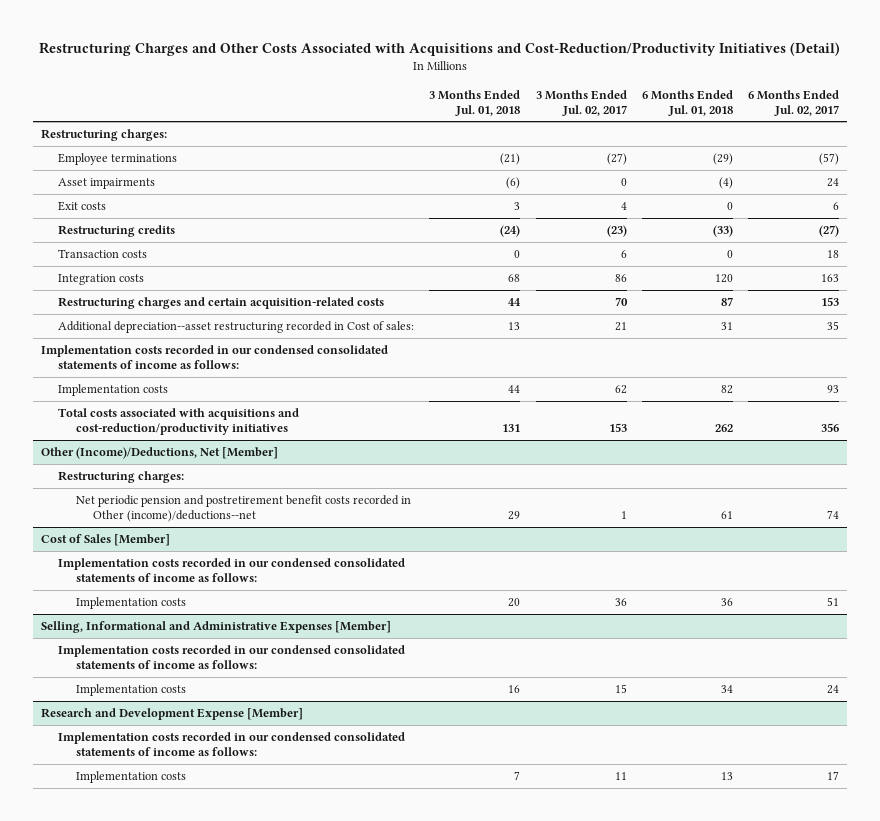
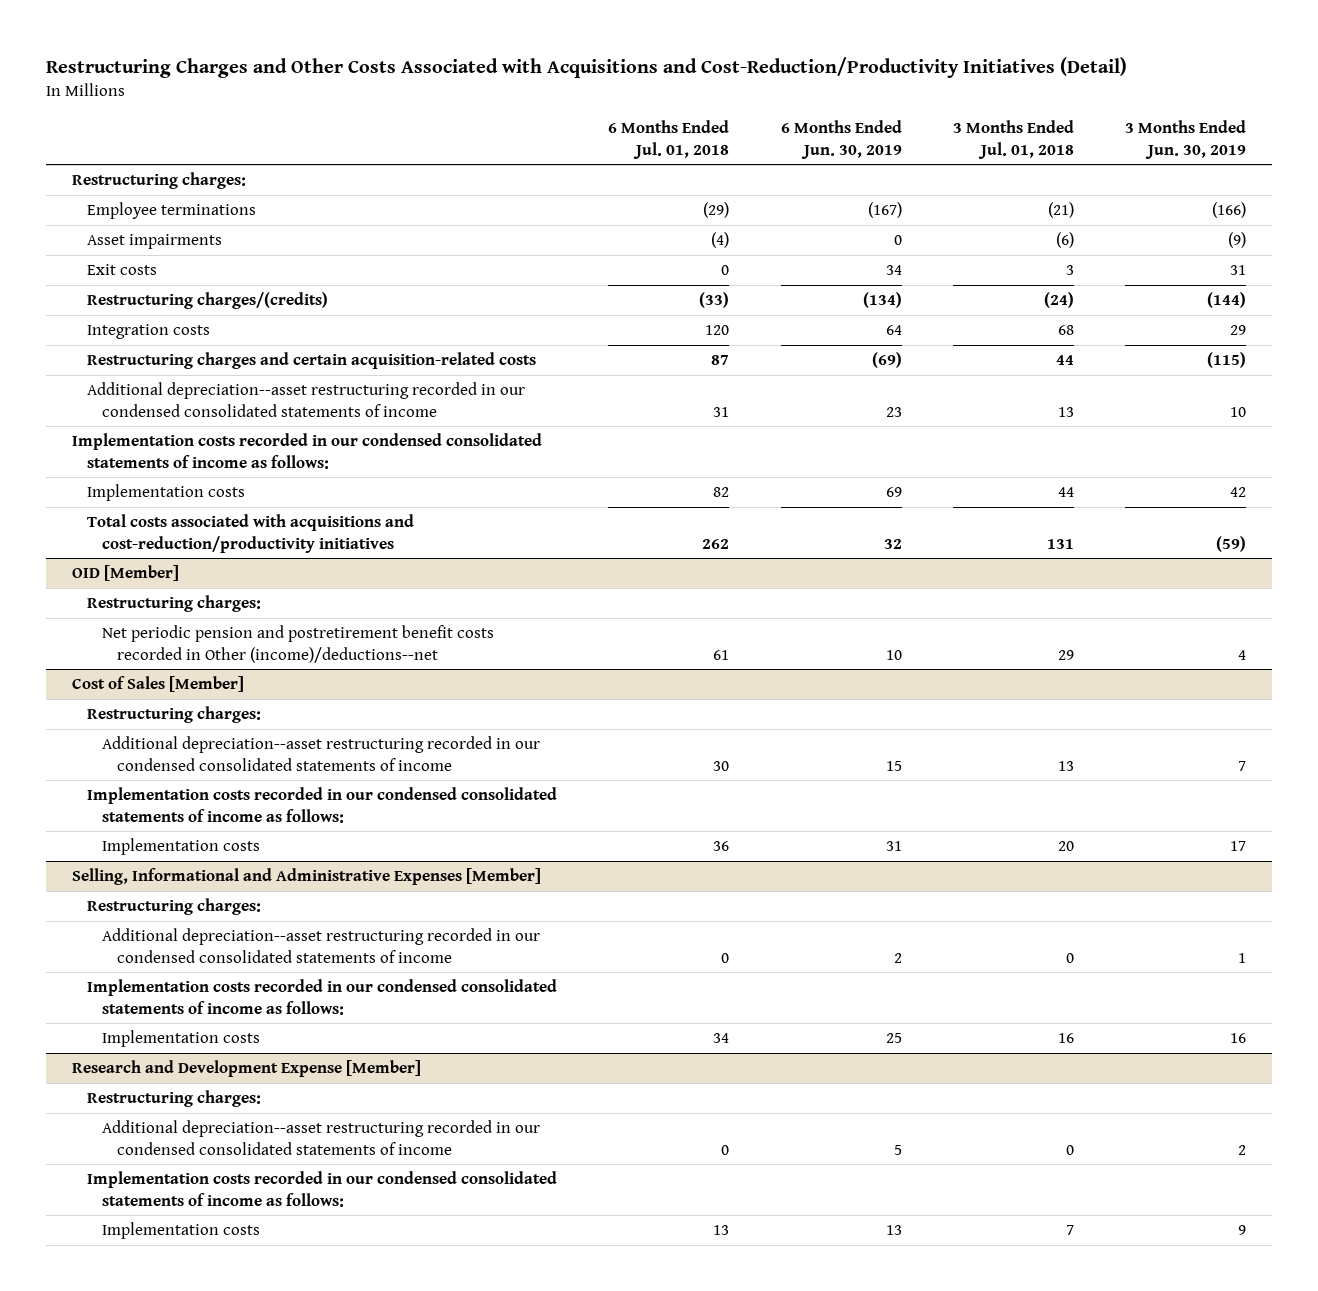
[535,89,627,116] 3 Months Ended Jul. 02, 2017 -> none
[748,89,840,116] 6 Months Ended Jul. 02, 2017 -> none
none -> [780,120,902,159] 6 Months Ended Jun. 30, 2019
none -> [1125,120,1247,159] 3 Months Ended Jun. 30, 2019
[58,249,148,259] Transaction costs -> none
[58,225,176,238] Restructuring credits -> [86,292,328,310] Restructuring charges/(credits)
[58,321,415,334] Additional depreciation--asset restructuring recorded in Cost of sales: -> [86,382,525,417] Additional depreciation--asset restructuring recorded in our condensed consolidated statements of income
[40,447,278,460] Other (Income)/Deductions, Net [Member] -> [71,565,179,582] OID [Member]
none -> [86,706,261,724] Restructuring charges:
none -> [102,736,541,771] Additional depreciation--asset restructuring recorded in our condensed consolidated statements of income
none -> [86,898,261,916] Restructuring charges:
none -> [102,928,541,963] Additional depreciation--asset restructuring recorded in our condensed consolidated statements of income
none -> [86,1090,261,1108] Restructuring charges:
none -> [102,1120,541,1155] Additional depreciation--asset restructuring recorded in our condensed consolidated statements of income

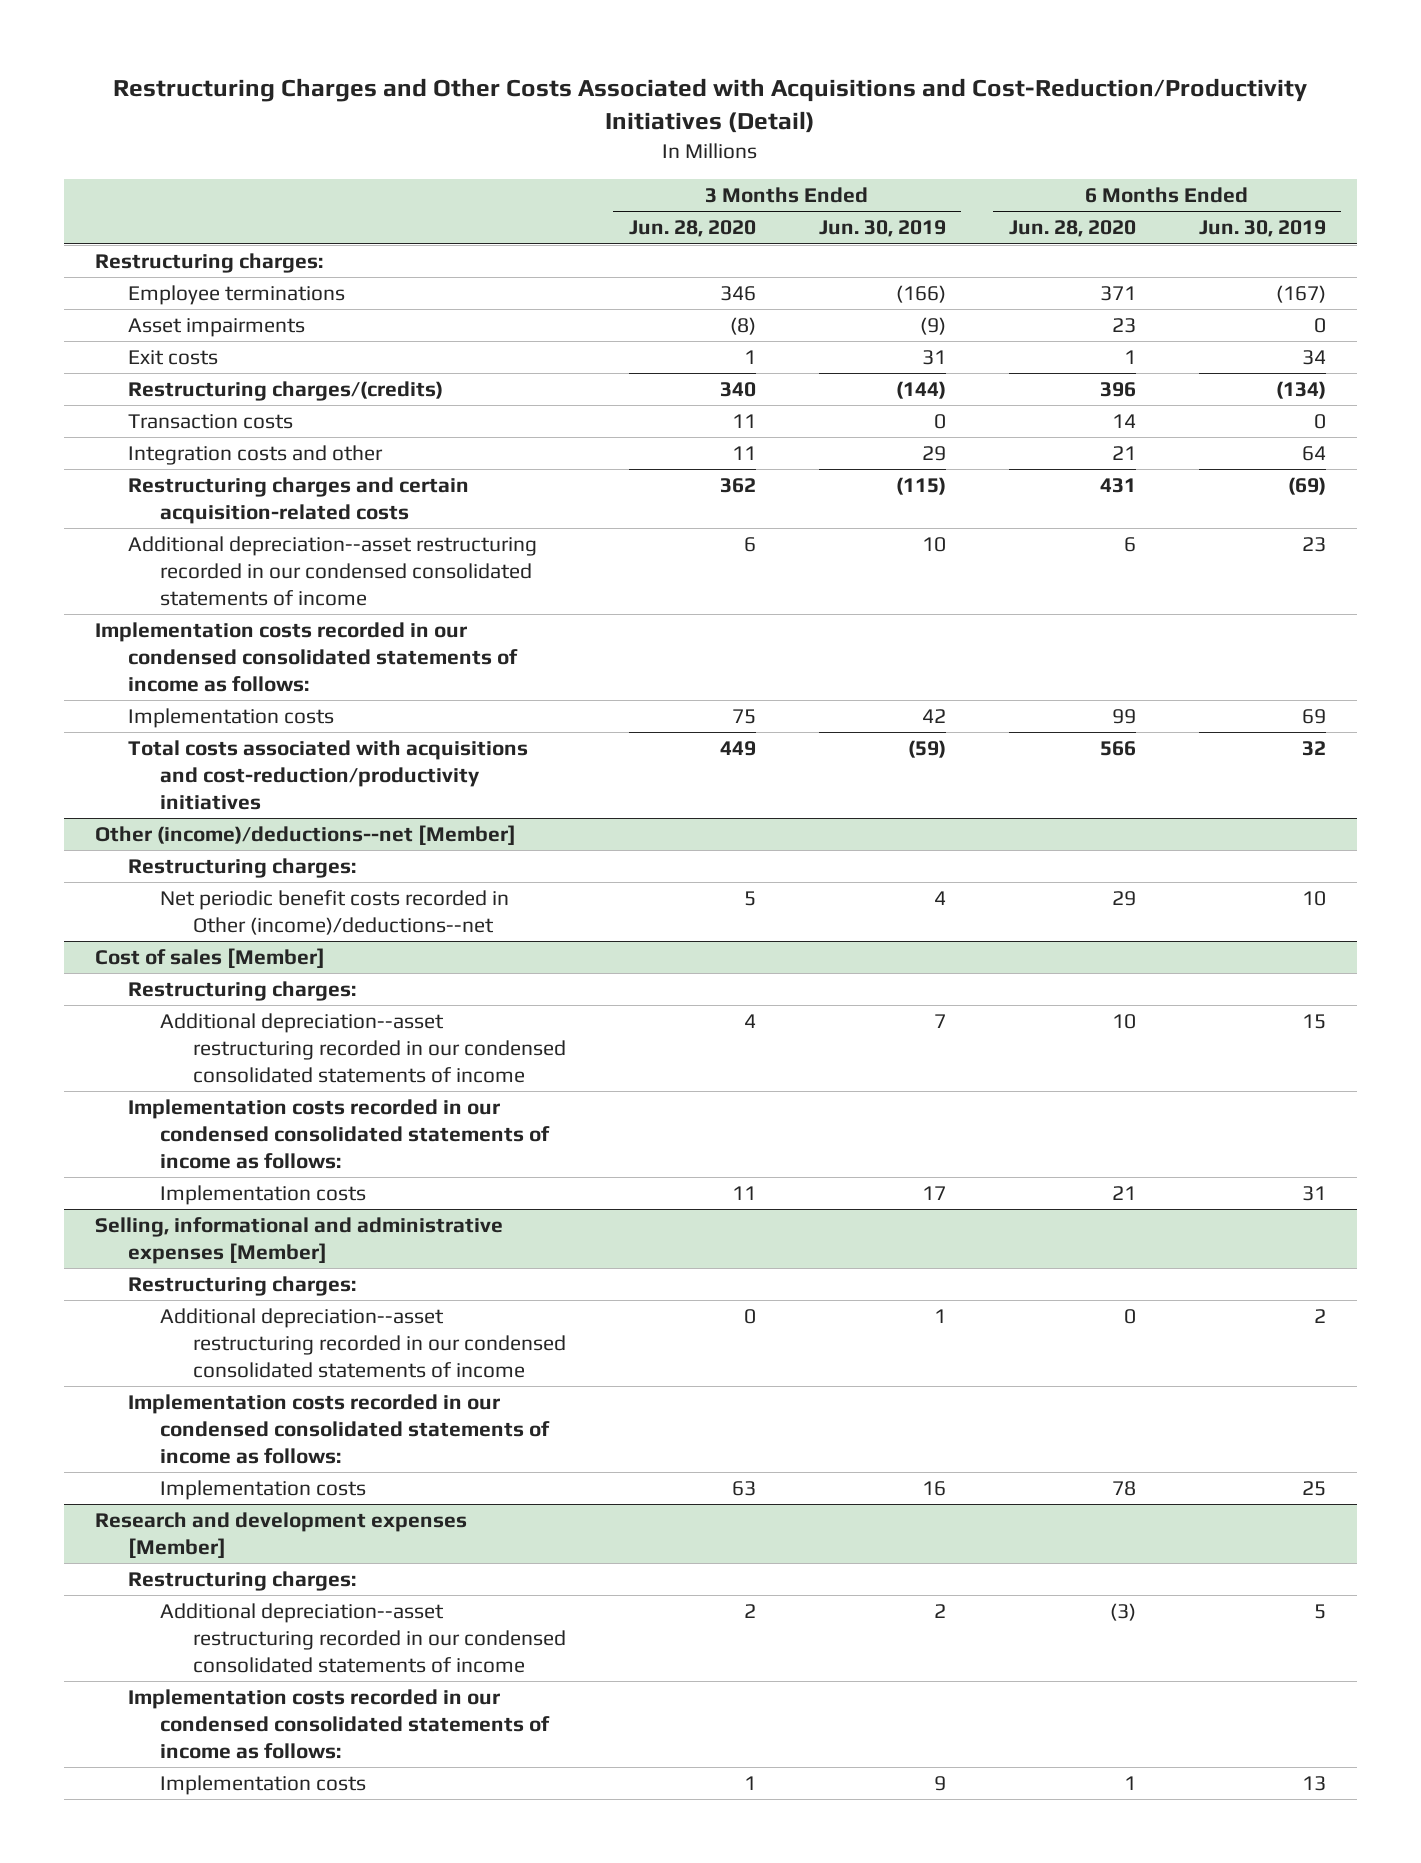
[608,120,730,159] 6 Months Ended Jul. 01, 2018 -> none
[952,120,1074,159] 3 Months Ended Jul. 01, 2018 -> none
none -> [628,220,756,238] Jun. 28, 2020
none -> [1008,220,1136,238] Jun. 28, 2020
none -> [127,414,293,430] Transaction costs
[86,324,210,340] Integration costs -> [127,445,383,466] Integration costs and other
[71,565,179,582] OID [Member] -> [95,825,517,846] Other (income)/deductions--net [Member]
[102,625,495,663] Net periodic pension and postretirement benefit costs recorded in Other (income)/deductions--net -> [160,890,510,935] Net periodic benefit costs recorded in Other (income)/deductions--net
[71,676,244,693] Cost of Sales [Member] -> [95,948,326,969] Cost of sales [Member]
[71,868,541,886] Selling, Informational and Administrative Expenses [Member] -> [95,1217,504,1264] Selling, informational and administrative expenses [Member]
[71,1060,421,1078] Research and Development Expense [Member] -> [95,1512,468,1558] Research and development expenses [Member]

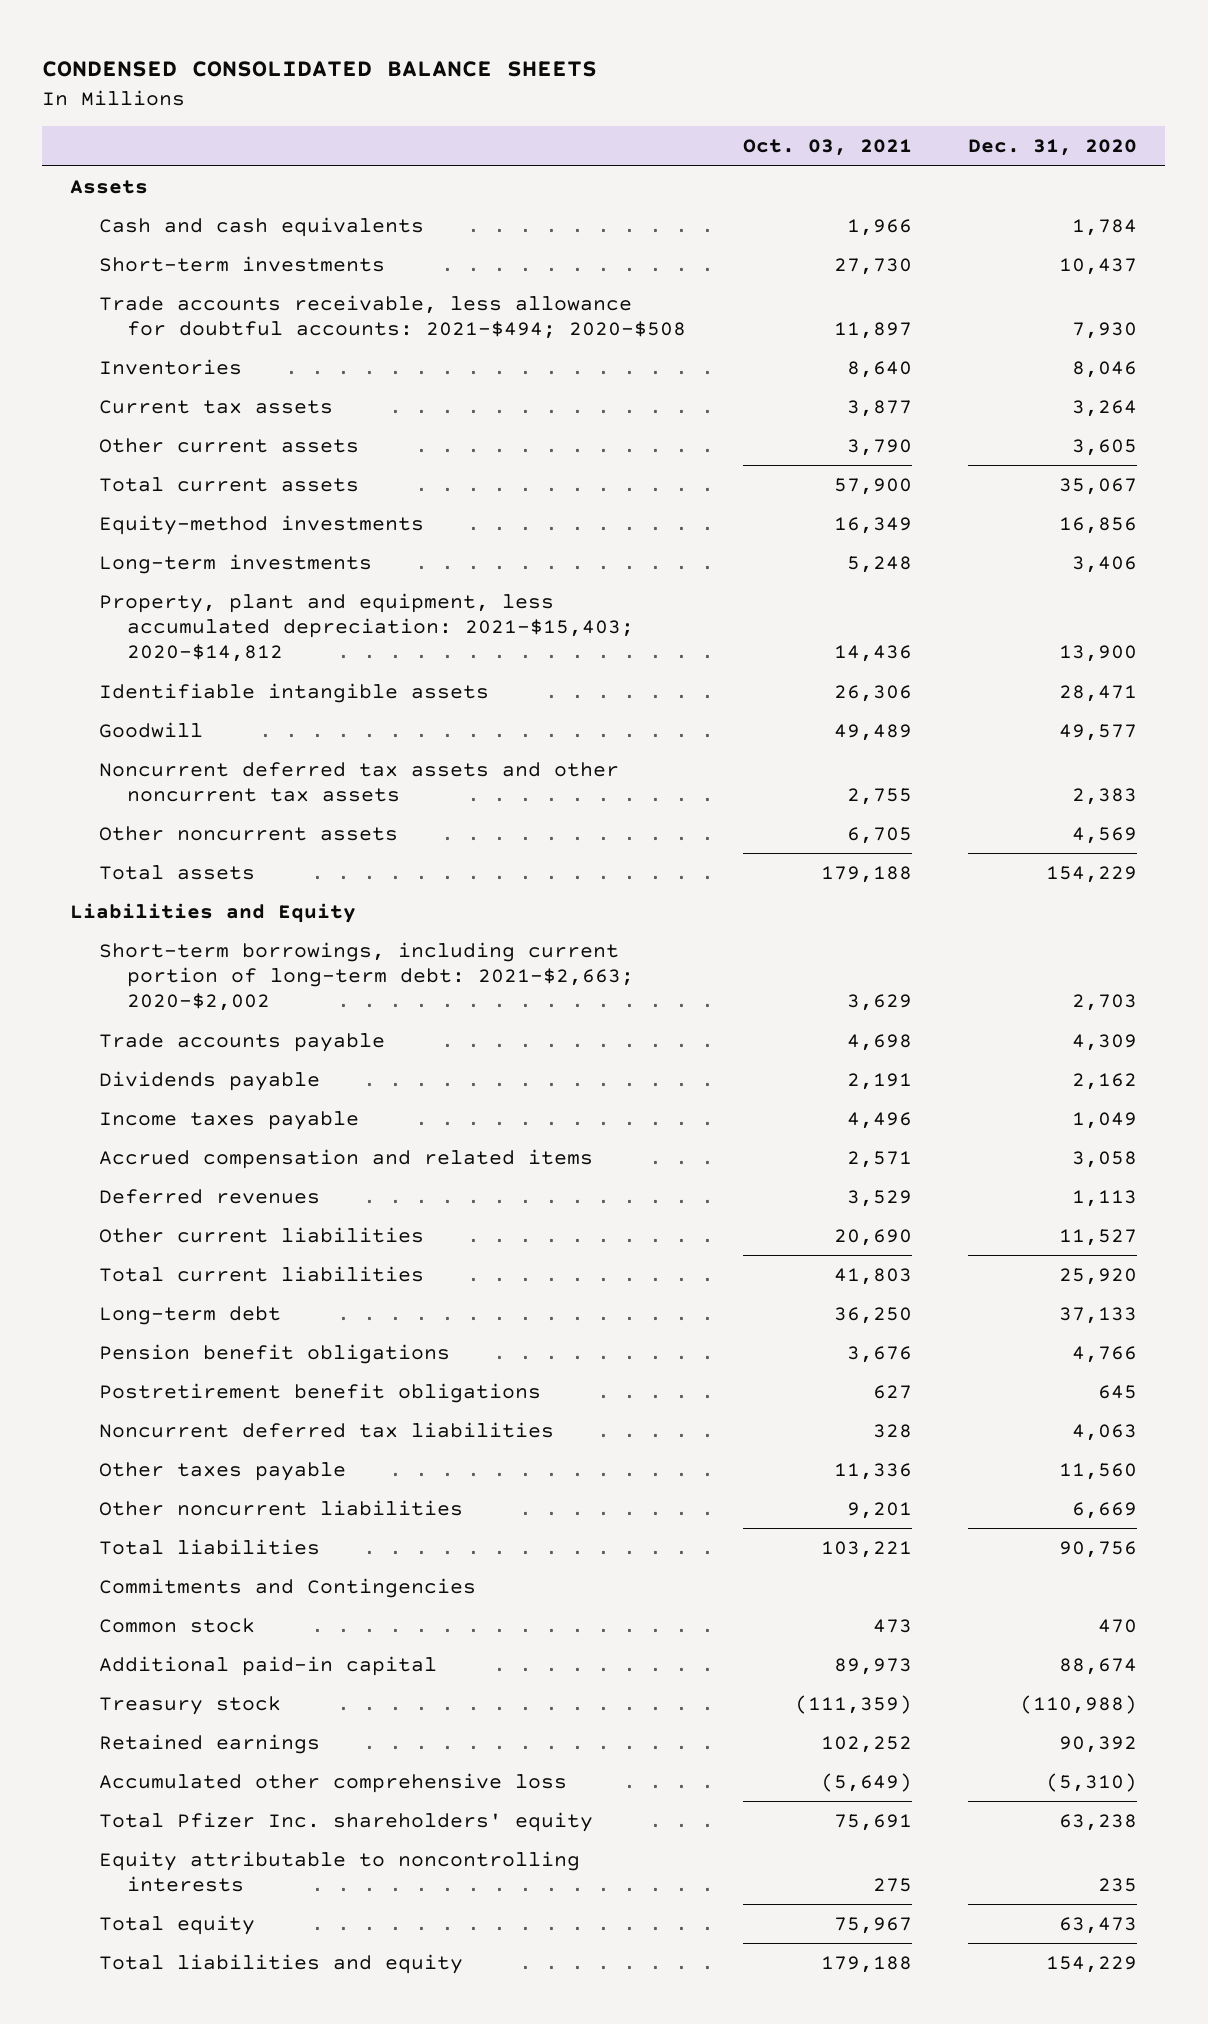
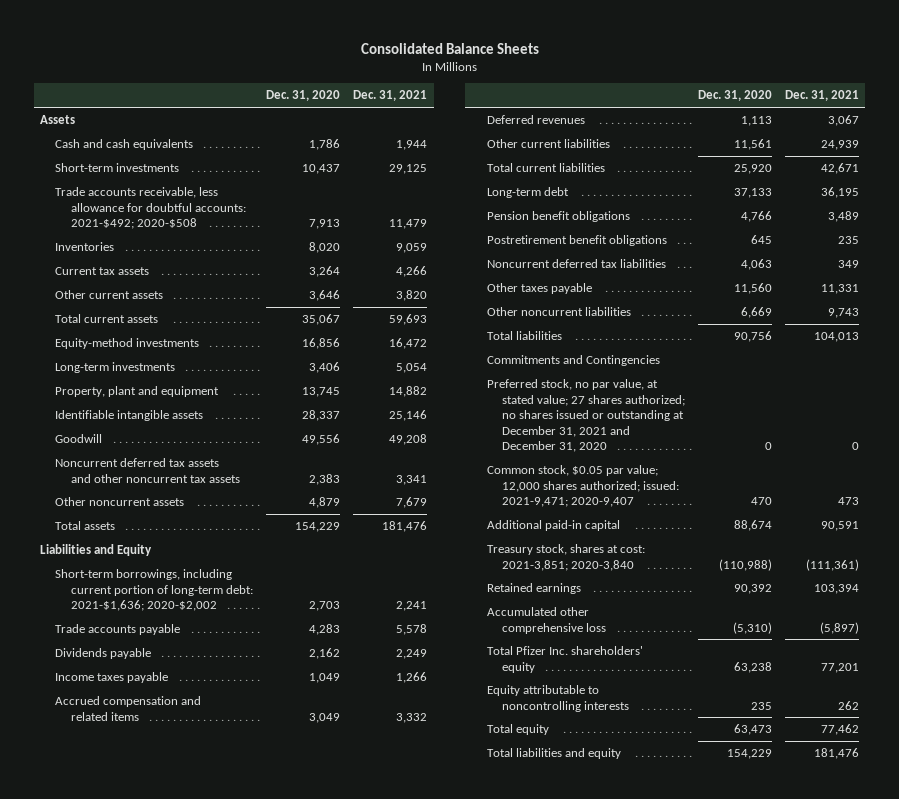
[42,60,598,77] CONDENSED CONSOLIDATED BALANCE SHEETS -> [360,42,539,54] Consolidated Balance Sheets
[742,139,912,157] Oct. 03, 2021 -> none
none -> [353,90,428,102] Dec. 31, 2021
[1072,218,1138,236] 1,784 -> [309,139,341,151] 1,786
[98,294,687,340] Trade accounts receivable, less allowance for doubtful accounts: 2021-$494; 2020-$508 -> [55,187,246,230] Trade accounts receivable, less allowance for doubtful accounts: 2021-$492; 2020-$508
[1072,322,1138,340] 7,930 -> [309,219,341,230] 7,913
[1072,360,1138,378] 8,046 -> [309,242,341,254] 8,020
[1072,438,1138,456] 3,605 -> [309,290,341,302] 3,646
[98,592,635,663] Property, plant and equipment, less accumulated depreciation: 2021-$15,403; 2020-$14,812 -> [55,386,220,398] Property, plant and equipment
[1059,645,1138,663] 13,900 -> [302,387,341,398] 13,745
[1059,684,1138,702] 28,471 -> [302,410,341,422] 28,337
[1059,723,1138,741] 49,577 -> [302,434,341,446] 49,556
[1072,826,1138,844] 4,569 -> [309,497,341,509] 4,879
[98,941,635,1012] Short-term borrowings, including current portion of long-term debt: 2021-$2,663; 2020-$2,002 -> [55,569,253,612] Short-term borrowings, including current portion of long-term debt: 2021-$1,636; 2020-$2,002
[1072,1033,1138,1051] 4,309 -> [309,624,341,636] 4,283
[1072,1150,1138,1168] 3,058 -> [309,712,341,723] 3,049
[1059,1228,1138,1246] 11,527 -> [734,139,773,151] 11,561
none -> [487,379,686,453] Preferred stock, no par value, at stated value; 27 shares authorized; no shares issued or outstanding at December 31, 2021 and December 31, 2020
[98,1617,255,1633] Common stock -> [487,465,680,508] Common stock, $0.05 par value; 12,000 shares authorized; issued: 2021-9,471; 2020-9,407
[98,1695,281,1715] Treasury stock -> [487,544,646,571] Treasury stock, shares at cost: 2021-3,851; 2020-3,840

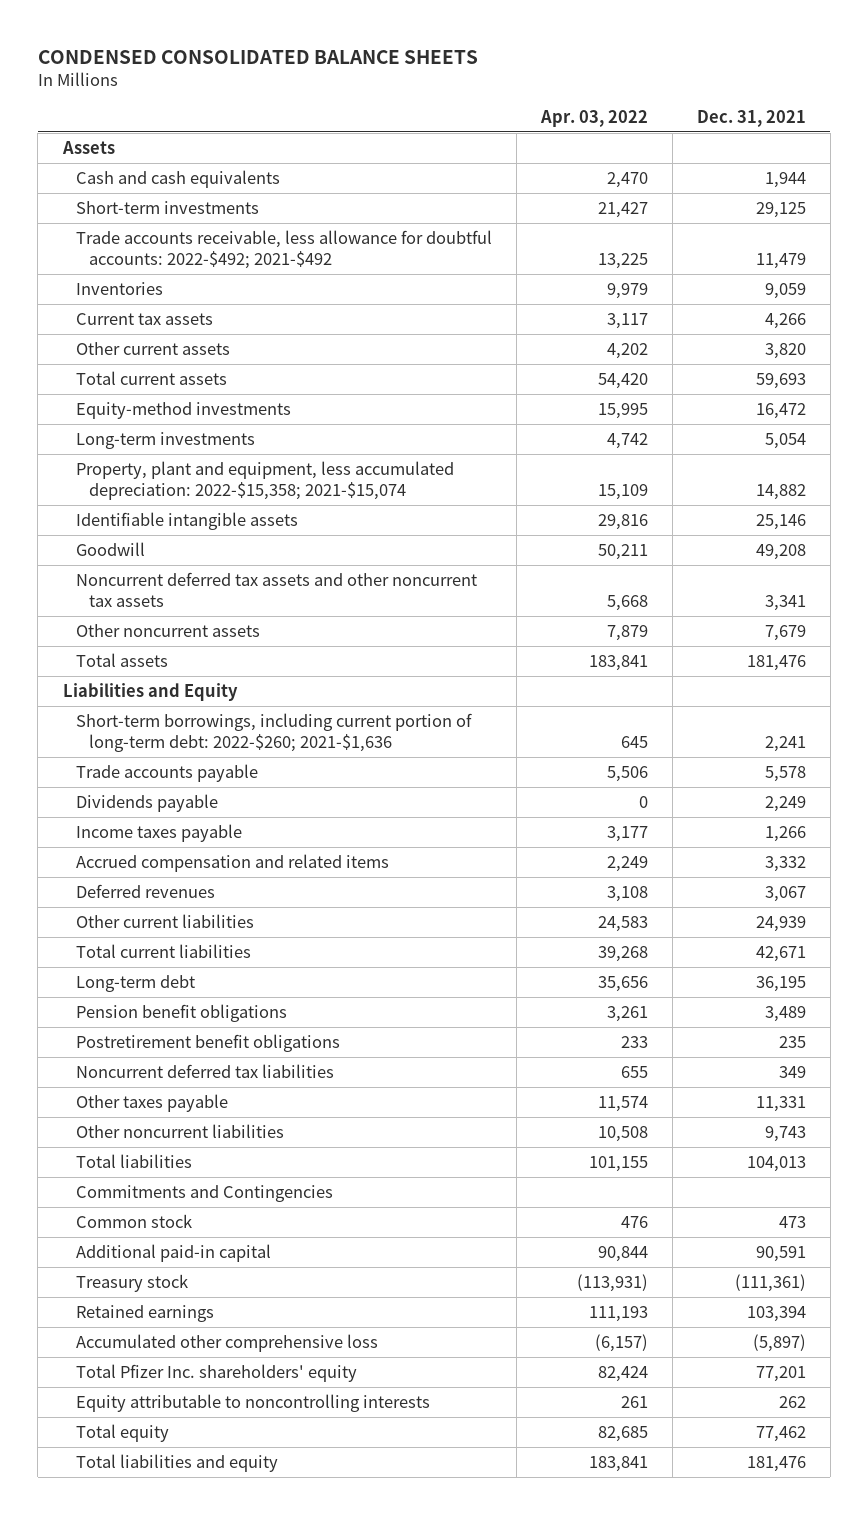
[360,42,539,54] Consolidated Balance Sheets -> [37,49,478,64] CONDENSED CONSOLIDATED BALANCE SHEETS
[266,90,341,102] Dec. 31, 2020 -> none
none -> [539,110,648,128] Apr. 03, 2022
[55,187,246,230] Trade accounts receivable, less allowance for doubtful accounts: 2021-$492; 2020-$508 -> [75,229,492,270] Trade accounts receivable, less allowance for doubtful accounts: 2022-$492; 2021-$492
[55,386,220,398] Property, plant and equipment -> [75,460,454,501] Property, plant and equipment, less accumulated depreciation: 2022-$15,358; 2021-$15,074
[55,569,253,612] Short-term borrowings, including current portion of long-term debt: 2021-$1,636; 2020-$2,002 -> [75,712,472,753] Short-term borrowings, including current portion of long-term debt: 2022-$260; 2021-$1,636
[487,379,686,453] Preferred stock, no par value, at stated value; 27 shares authorized; no shares issued or outstanding at December 31, 2021 and December 31, 2020 -> none
[487,465,680,508] Common stock, $0.05 par value; 12,000 shares authorized; issued: 2021-9,471; 2020-9,407 -> [75,1213,192,1228] Common stock
[487,544,646,571] Treasury stock, shares at cost: 2021-3,851; 2020-3,840 -> [75,1273,188,1292] Treasury stock

